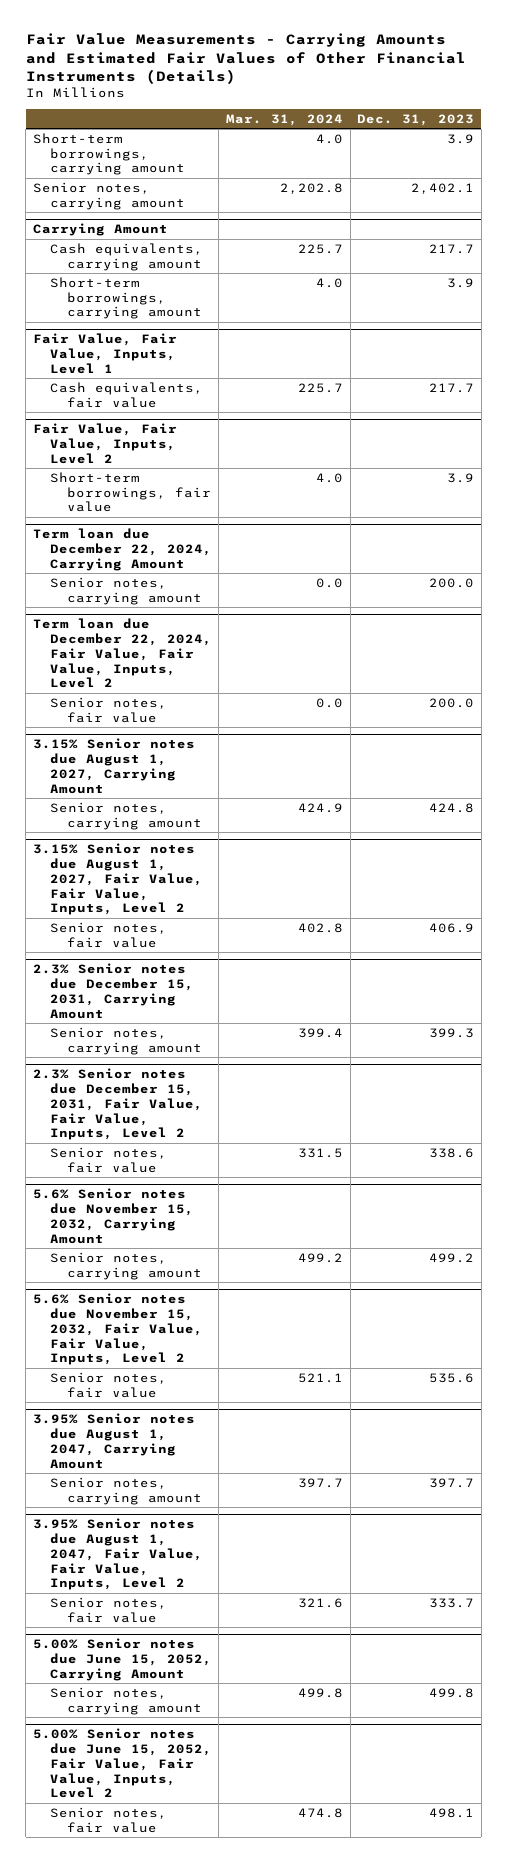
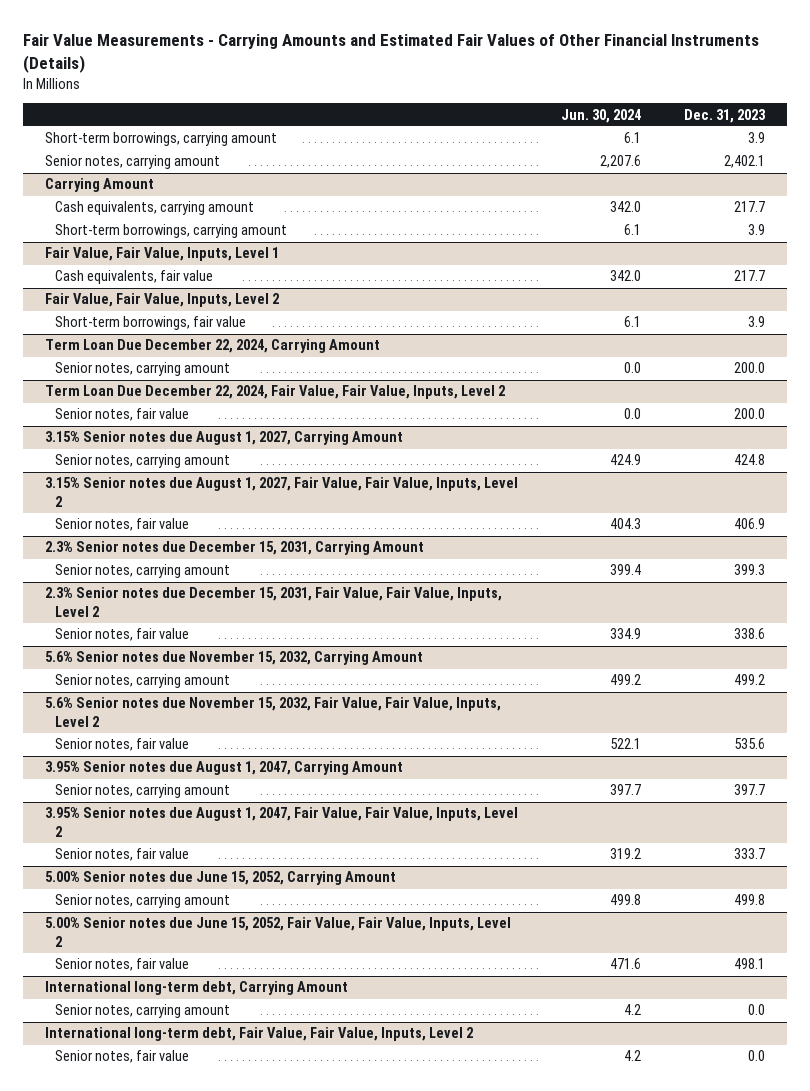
[226,113,344,126] Mar. 31, 2024 -> none
none -> [560,108,641,123] Jun. 30, 2024
[32,528,212,571] Term loan due December 22, 2024, Carrying Amount -> [44,339,380,354] Term Loan Due December 22, 2024, Carrying Amount
[32,618,212,689] Term loan due December 22, 2024, Fair Value, Fair Value, Inputs, Level 2 -> [44,385,505,400] Term Loan Due December 22, 2024, Fair Value, Fair Value, Inputs, Level 2
none -> [44,981,348,996] International long-term debt, Carrying Amount
none -> [55,1004,231,1019] Senior notes, carrying amount
none -> [44,1027,473,1042] International long-term debt, Fair Value, Fair Value, Inputs, Level 2
none -> [55,1050,190,1064] Senior notes, fair value

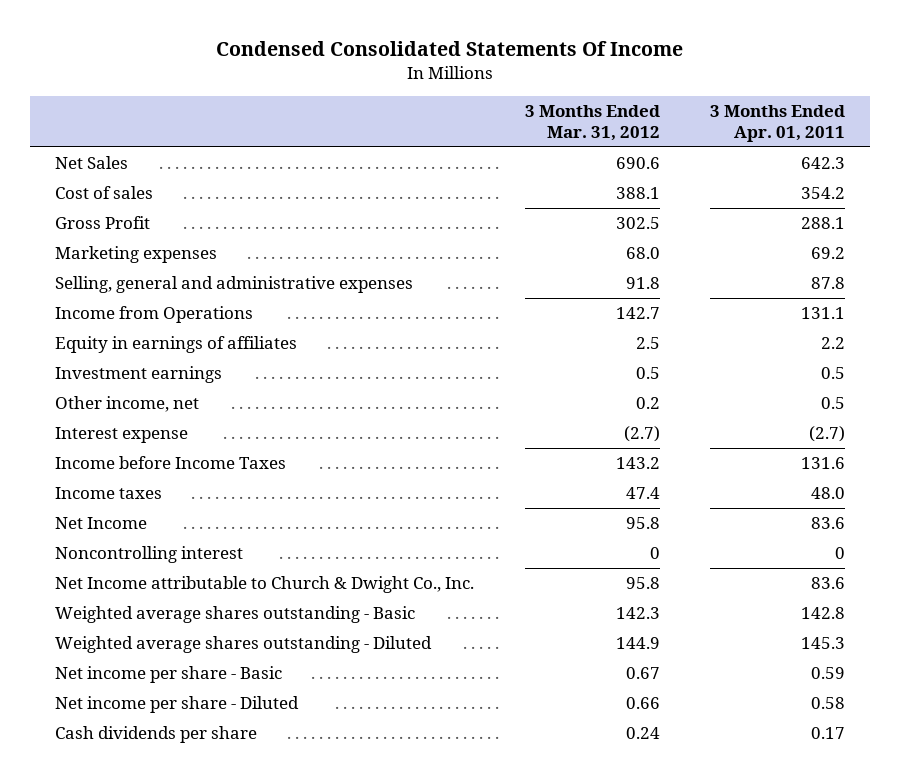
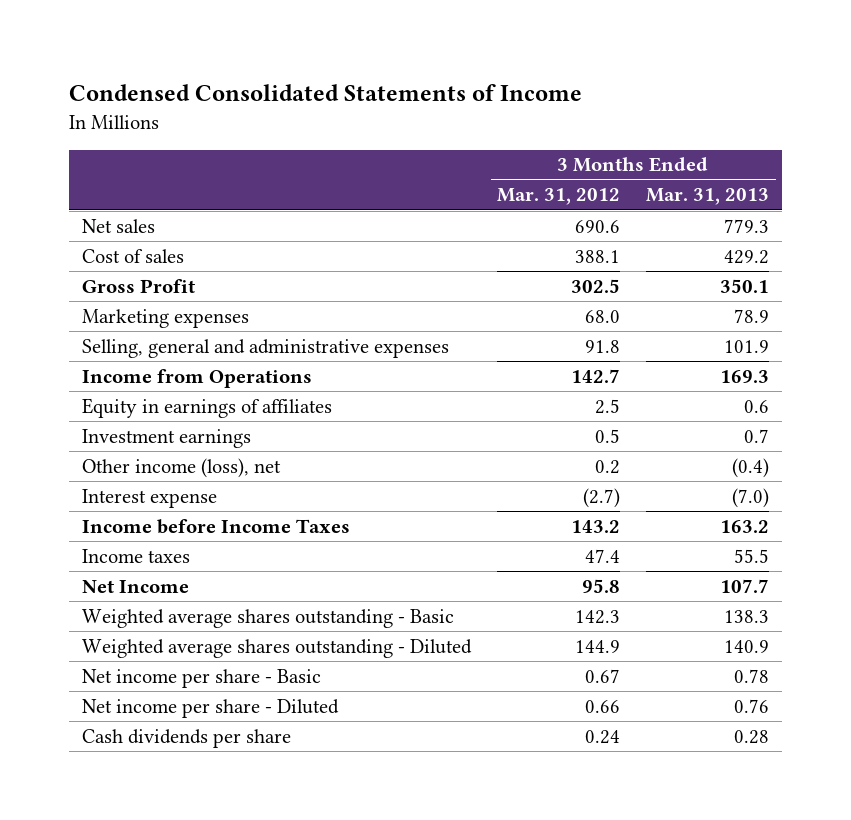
[216,41,684,57] Condensed Consolidated Statements Of Income -> [69,84,583,102] Condensed Consolidated Statements of Income
[710,105,846,143] 3 Months Ended Apr. 01, 2011 -> none
none -> [646,188,770,206] Mar. 31, 2013
[55,156,129,170] Net Sales -> [82,218,156,233] Net sales
[55,396,200,413] Other income, net -> [82,457,282,478] Other income (loss), net
[55,546,244,564] Noncontrolling interest -> none
[55,576,475,594] Net Income attributable to Church & Dwight Co., Inc. -> none

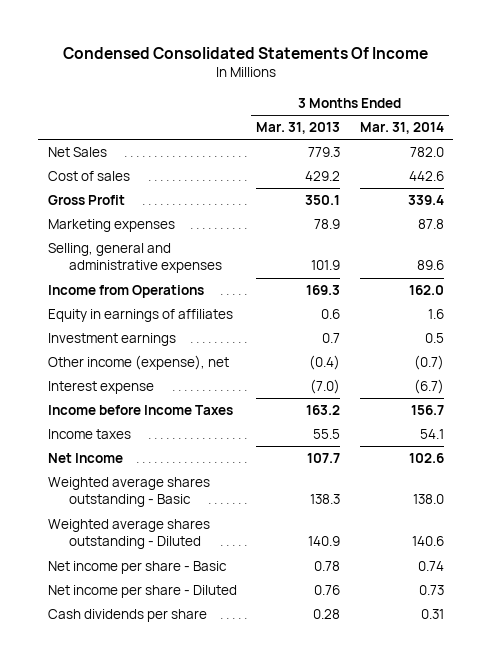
[69,84,583,102] Condensed Consolidated Statements of Income -> [62,47,428,60] Condensed Consolidated Statements Of Income
[497,188,621,206] Mar. 31, 2012 -> none
none -> [359,122,444,135] Mar. 31, 2014
[82,218,156,233] Net sales -> [47,147,107,158] Net Sales
[82,457,282,478] Other income (loss), net -> [47,355,229,371] Other income (expense), net

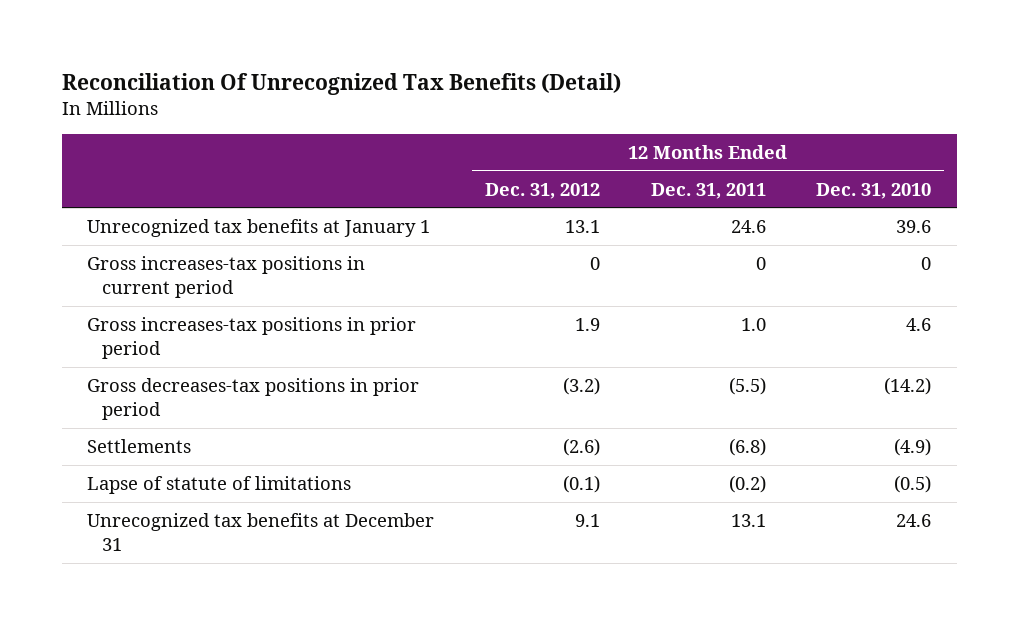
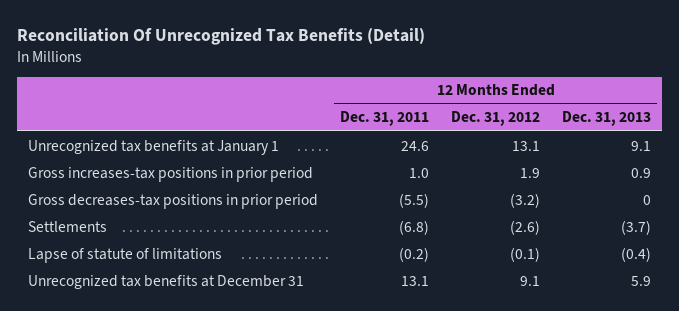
[816,182,932,199] Dec. 31, 2010 -> none
none -> [562,111,652,127] Dec. 31, 2013
[87,256,366,298] Gross increases-tax positions in current period -> none

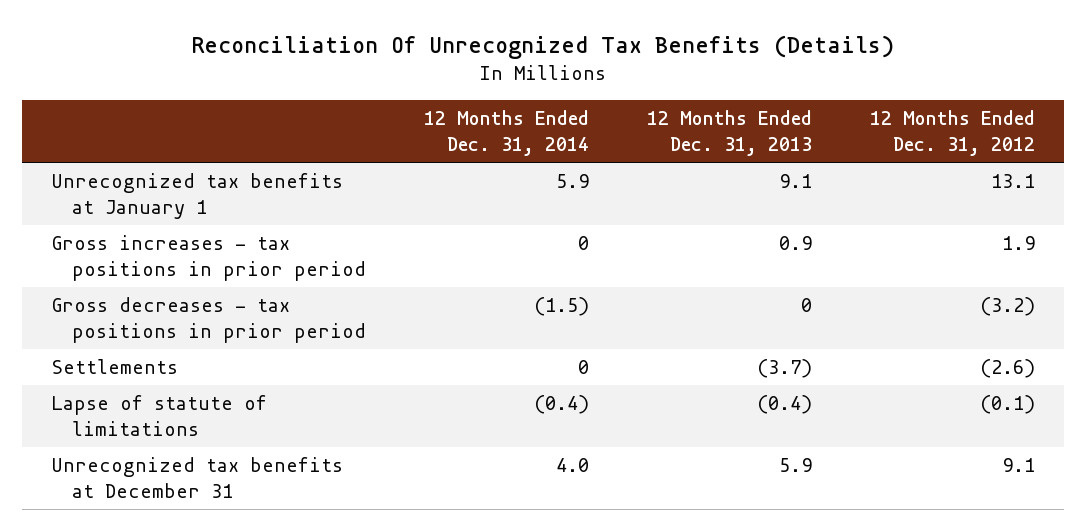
[16,27,425,45] Reconciliation Of Unrecognized Tax Benefits (Detail) -> [190,34,894,59] Reconciliation Of Unrecognized Tax Benefits (Details)
[339,111,429,127] Dec. 31, 2011 -> none
none -> [424,110,590,156] 12 Months Ended Dec. 31, 2014
[27,166,313,182] Gross increases-tax positions in prior period -> [50,234,367,281] Gross increases - tax positions in prior period
[27,193,318,209] Gross decreases-tax positions in prior period -> [50,296,367,343] Gross decreases - tax positions in prior period

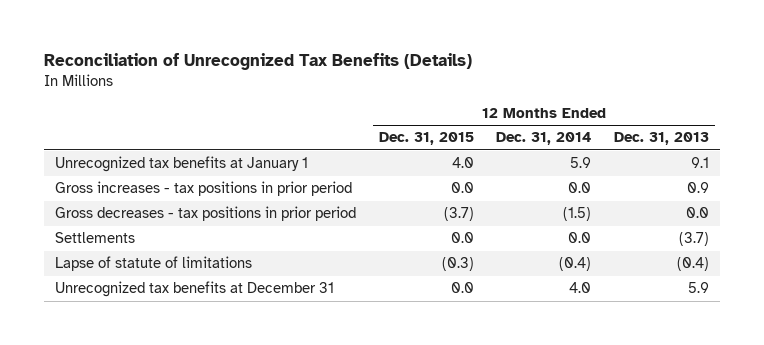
[190,34,894,59] Reconciliation Of Unrecognized Tax Benefits (Details) -> [43,53,472,71] Reconciliation of Unrecognized Tax Benefits (Details)
[869,110,1035,156] 12 Months Ended Dec. 31, 2012 -> none
none -> [378,132,474,146] Dec. 31, 2015
[578,235,590,250] 0 -> [568,182,592,194] 0.0
[801,297,813,312] 0 -> [686,207,710,219] 0.0
[578,359,590,374] 0 -> [568,232,592,244] 0.0

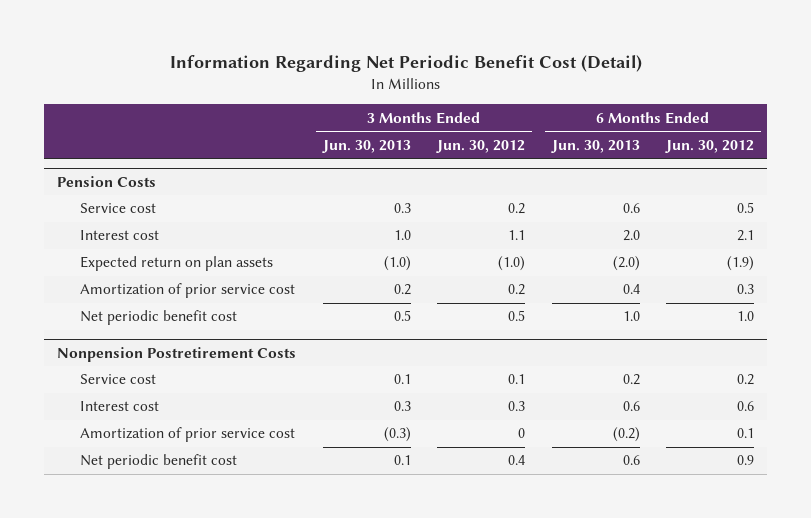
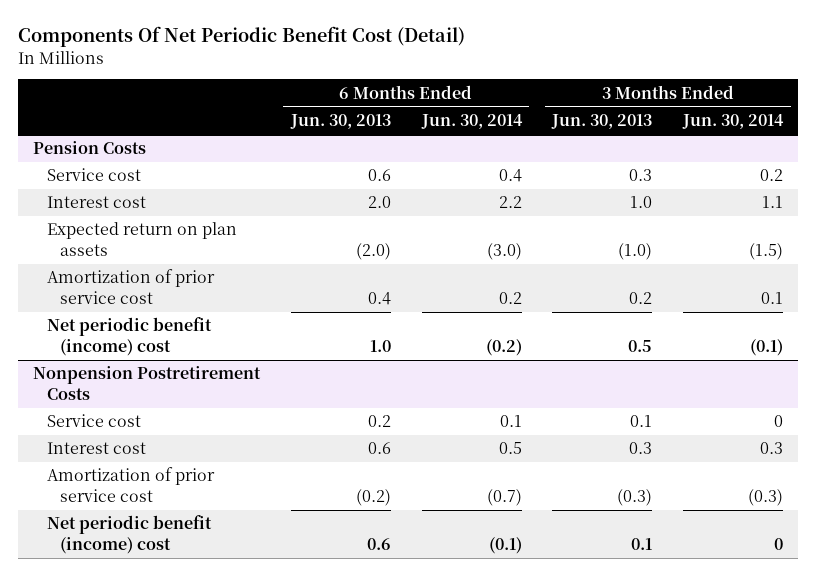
[169,55,642,73] Information Regarding Net Periodic Benefit Cost (Detail) -> [17,26,465,48] Components Of Net Periodic Benefit Cost (Detail)
[436,139,526,153] Jun. 30, 2012 -> none
[664,139,754,153] Jun. 30, 2012 -> none
none -> [420,114,523,130] Jun. 30, 2014
none -> [681,114,784,130] Jun. 30, 2014
[80,310,238,326] Net periodic benefit cost -> [46,317,212,356] Net periodic benefit (income) cost
[80,454,238,470] Net periodic benefit cost -> [46,515,212,554] Net periodic benefit (income) cost

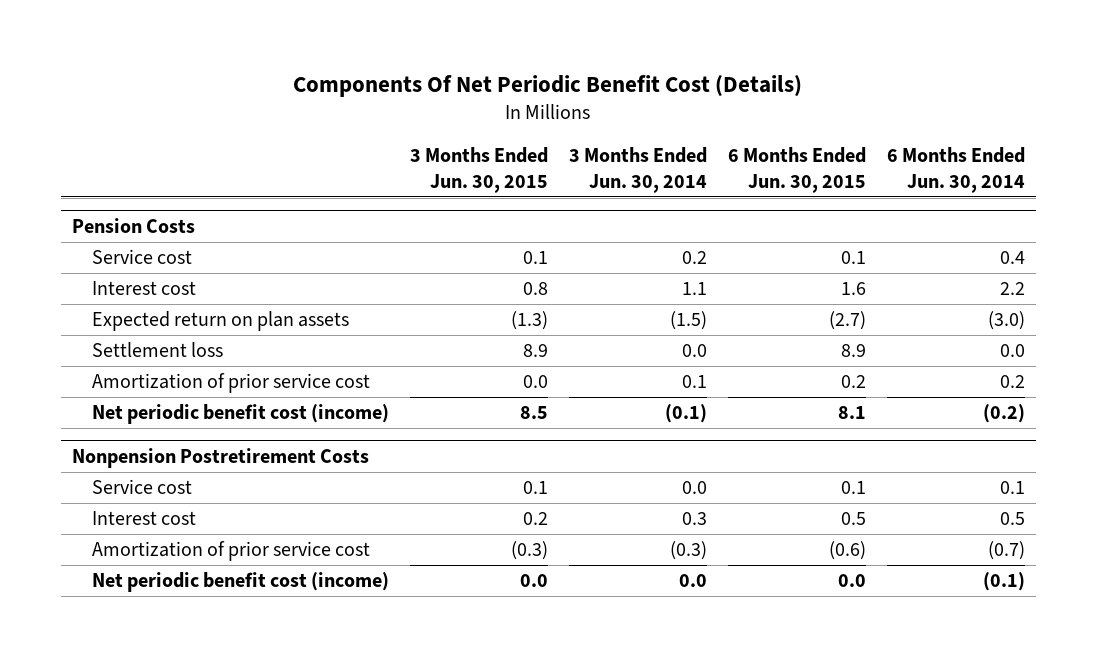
[17,26,465,48] Components Of Net Periodic Benefit Cost (Detail) -> [293,75,803,98] Components Of Net Periodic Benefit Cost (Details)
[289,114,391,130] Jun. 30, 2013 -> none
[551,114,653,130] Jun. 30, 2013 -> none
none -> [409,146,548,193] 3 Months Ended Jun. 30, 2015
none -> [728,146,867,193] 6 Months Ended Jun. 30, 2015
none -> [91,342,223,358] Settlement loss
[46,317,212,356] Net periodic benefit (income) cost -> [91,404,389,425] Net periodic benefit cost (income)
[773,415,783,428] 0 -> [681,481,707,495] 0.0
[46,515,212,554] Net periodic benefit (income) cost -> [91,572,389,593] Net periodic benefit cost (income)
[773,537,783,550] 0 -> [678,574,707,588] 0.0

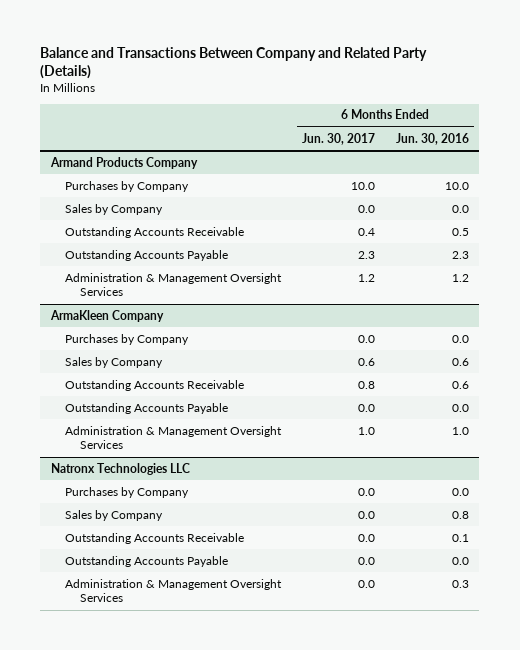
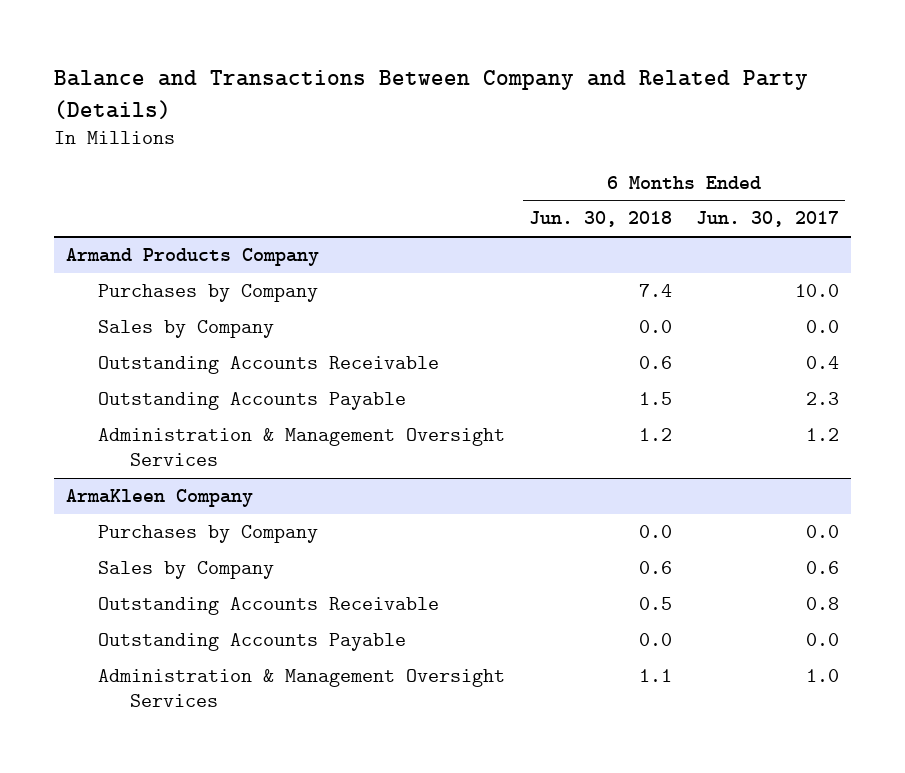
[395,132,469,145] Jun. 30, 2016 -> none
none -> [528,211,672,228] Jun. 30, 2018
[50,462,190,475] Natronx Technologies LLC -> none
[65,486,190,498] Purchases by Company -> none
[65,509,164,521] Sales by Company -> none
[65,532,245,544] Outstanding Accounts Receivable -> none
[65,555,229,567] Outstanding Accounts Payable -> none
[65,578,283,603] Administration & Management Oversight Services -> none

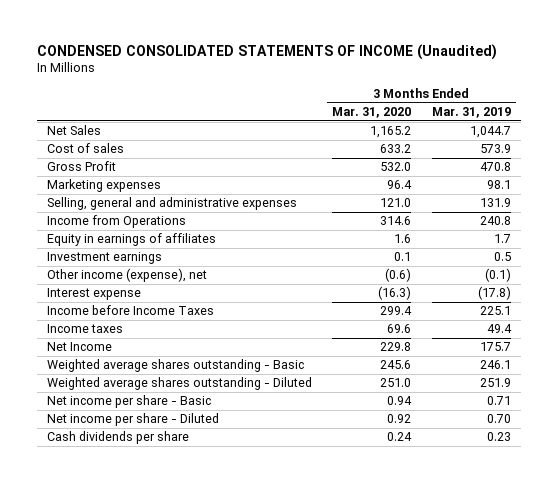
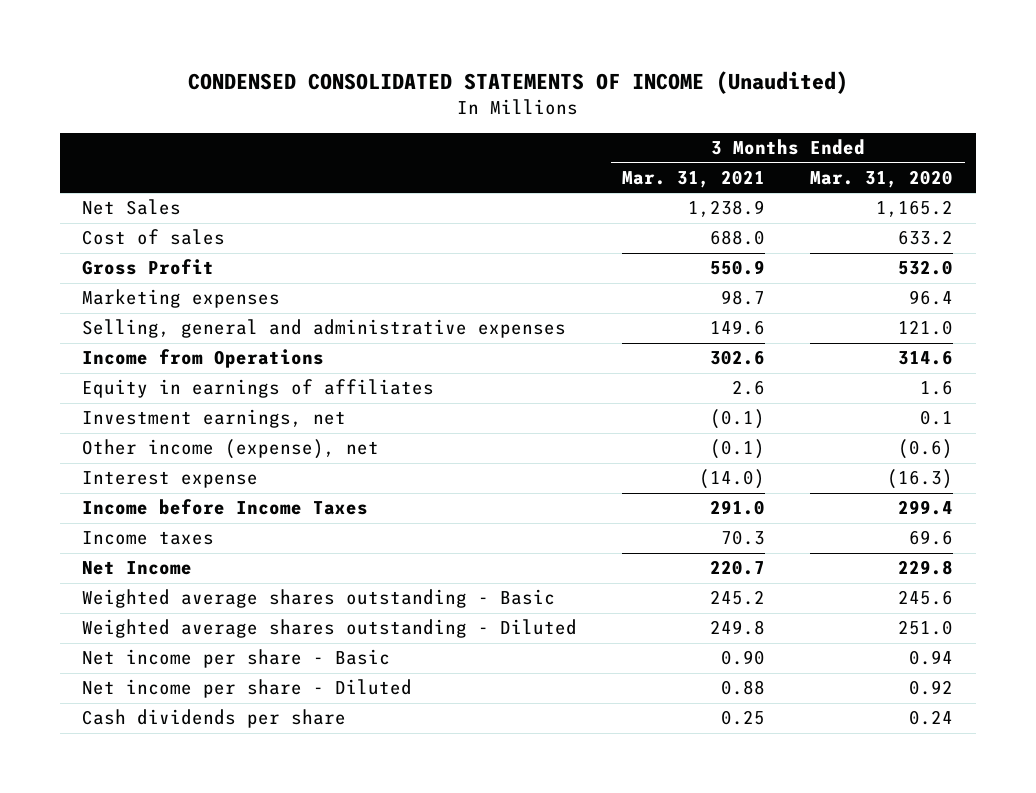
[431,107,511,119] Mar. 31, 2019 -> none
none -> [622,170,766,189] Mar. 31, 2021
[46,252,162,265] Investment earnings -> [82,409,347,429] Investment earnings, net

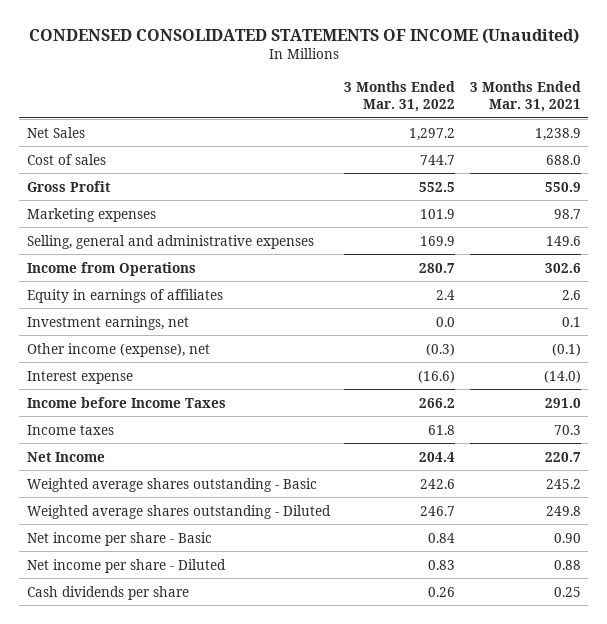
[810,170,954,189] Mar. 31, 2020 -> none
none -> [344,80,456,113] 3 Months Ended Mar. 31, 2022
[710,409,766,430] (0.1) -> [561,316,581,327] 0.1

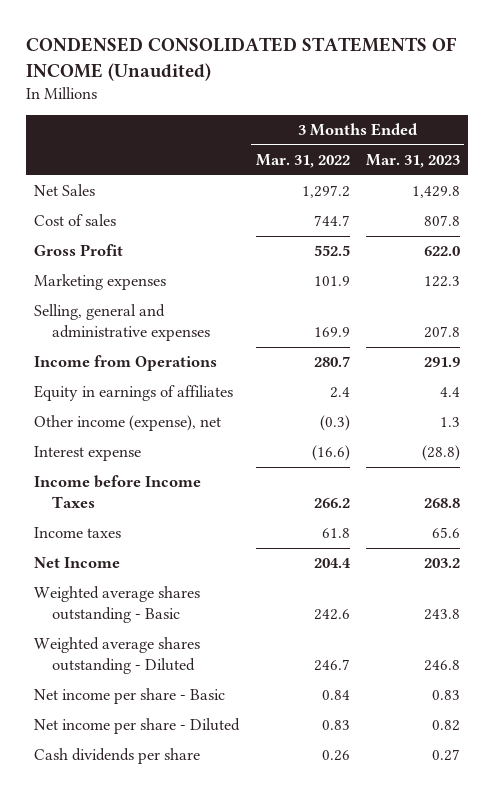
[469,80,581,113] 3 Months Ended Mar. 31, 2021 -> none
none -> [365,154,460,169] Mar. 31, 2023
[26,315,189,330] Investment earnings, net -> none

